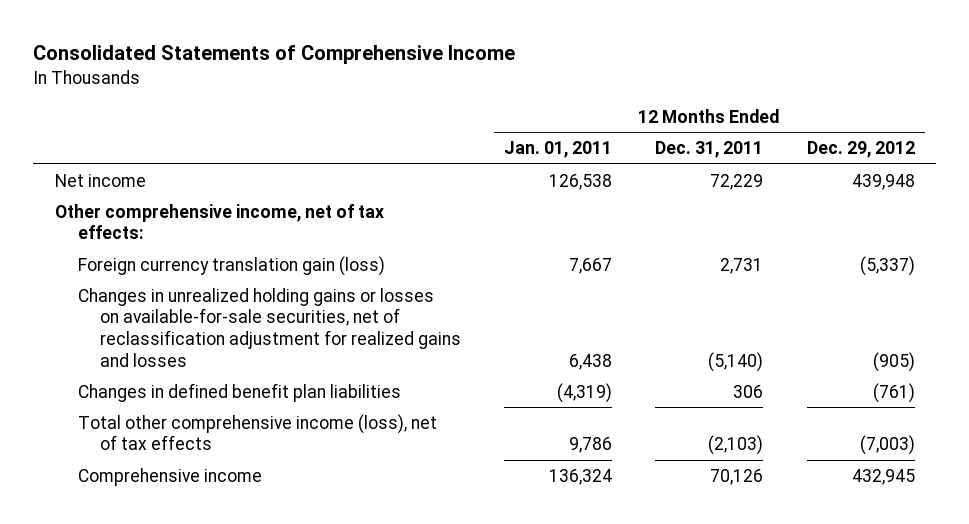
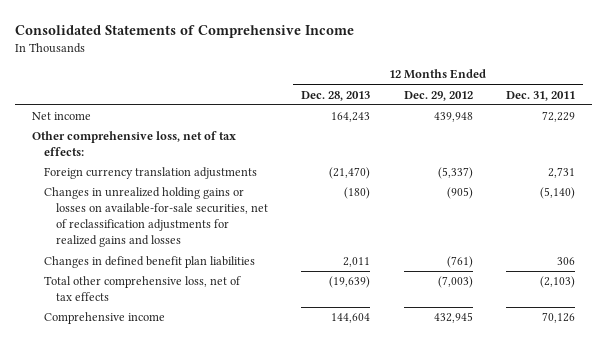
[504,141,613,159] Jan. 01, 2011 -> none
none -> [301,90,371,101] Dec. 28, 2013
[54,203,384,240] Other comprehensive income, net of tax effects: -> [31,131,236,157] Other comprehensive loss, net of tax effects:
[77,255,385,276] Foreign currency translation gain (loss) -> [43,167,257,180] Foreign currency translation adjustments
[77,287,462,367] Changes in unrealized holding gains or losses on available-for-sale securities, net of reclassification adjustment for realized gains and losses -> [43,187,269,248] Changes in unrealized holding gains or losses on available-for-sale securities, net of reclassification adjustments for realized gains and losses
[77,413,437,451] Total other comprehensive income (loss), net of tax effects -> [43,276,241,302] Total other comprehensive loss, net of tax effects

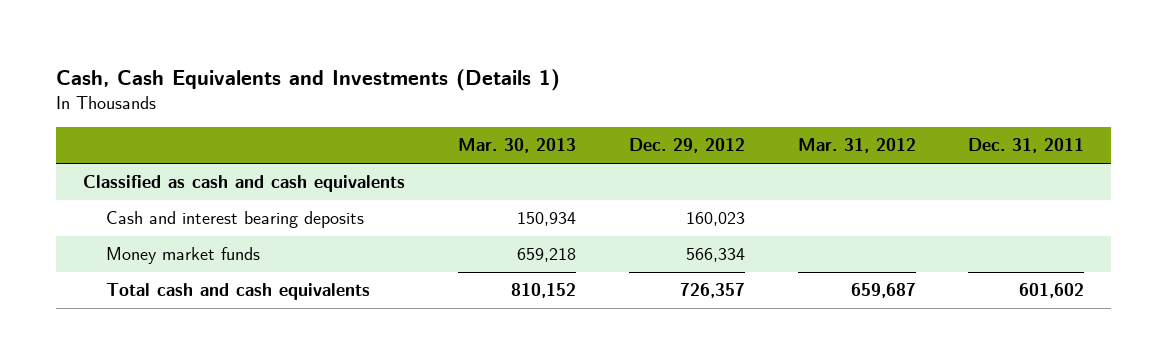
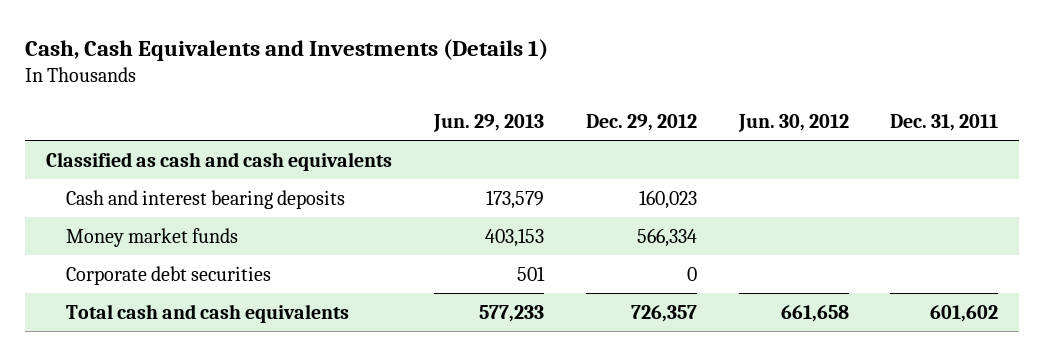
[457,138,576,154] Mar. 30, 2013 -> none
[797,138,916,154] Mar. 31, 2012 -> none
none -> [432,113,544,132] Jun. 29, 2013
none -> [737,113,849,132] Jun. 30, 2012
none -> [65,265,271,285] Corporate debt securities

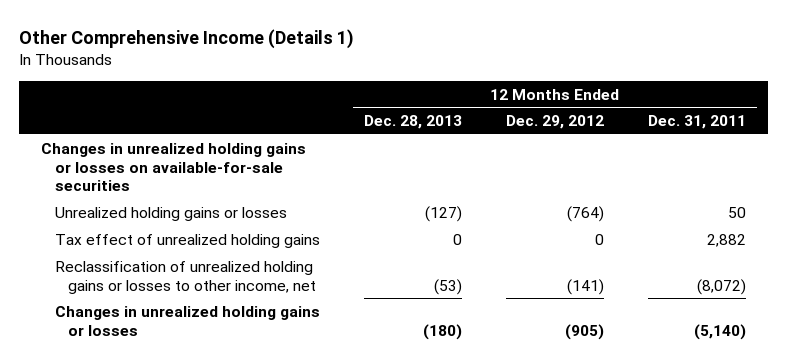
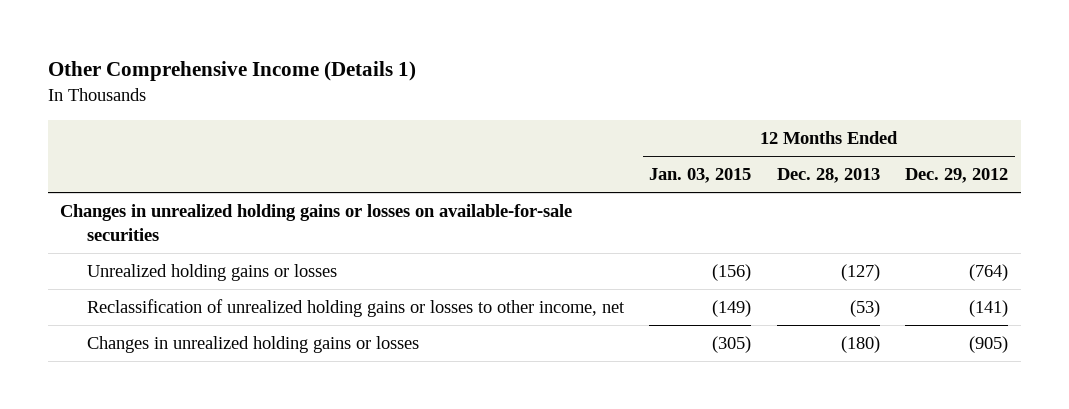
[647,115,746,130] Dec. 31, 2011 -> none
none -> [649,168,752,184] Jan. 03, 2015
[54,233,320,248] Tax effect of unrealized holding gains -> none

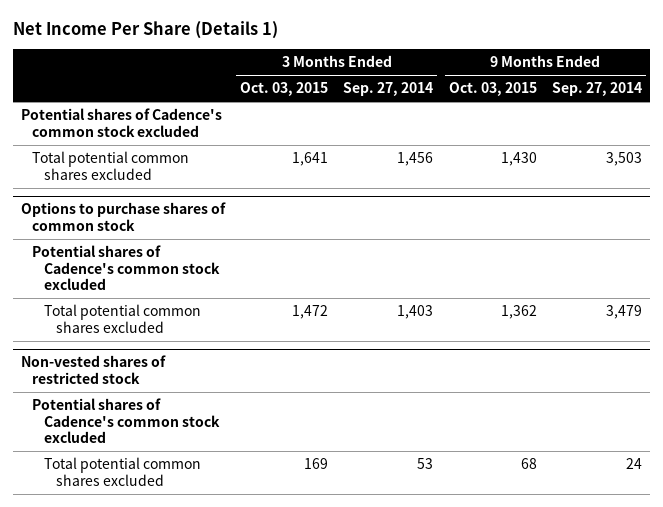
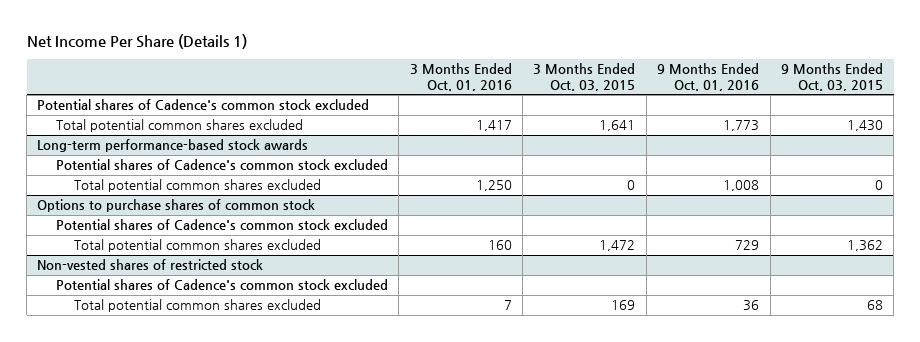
[343,82,434,97] Sep. 27, 2014 -> none
[551,82,642,97] Sep. 27, 2014 -> none
none -> [409,62,512,91] 3 Months Ended Oct. 01, 2016
none -> [657,62,760,91] 9 Months Ended Oct. 01, 2016
none -> [37,139,309,153] Long-term performance-based stock awards
none -> [55,159,388,171] Potential shares of Cadence's common stock excluded
none -> [74,179,322,193] Total potential common shares excluded

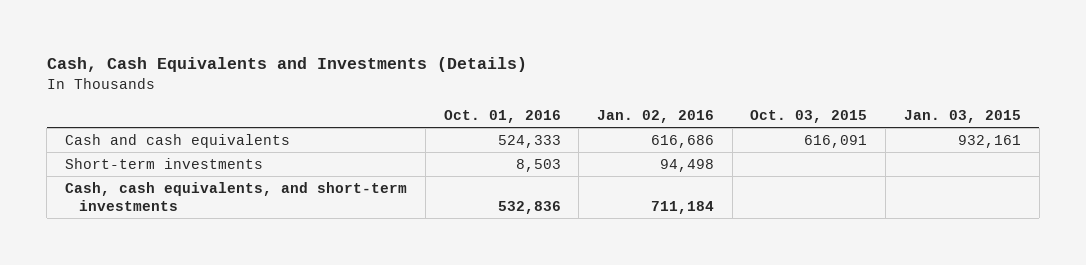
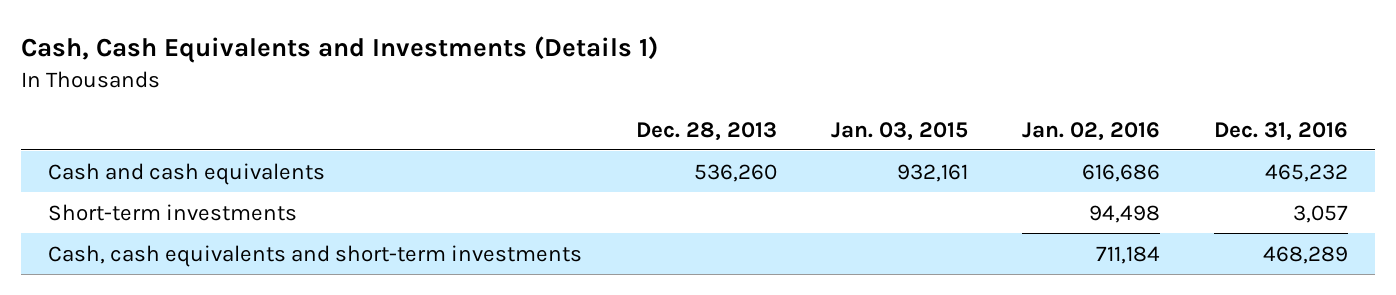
[46,57,527,73] Cash, Cash Equivalents and Investments (Details) -> [21,36,659,64] Cash, Cash Equivalents and Investments (Details 1)
[443,109,561,123] Oct. 01, 2016 -> none
[750,109,868,123] Oct. 03, 2015 -> none
none -> [636,121,778,141] Dec. 28, 2013
none -> [1213,121,1348,141] Dec. 31, 2016
[65,181,408,212] Cash, cash equivalents, and short-term investments -> [48,244,583,267] Cash, cash equivalents and short-term investments

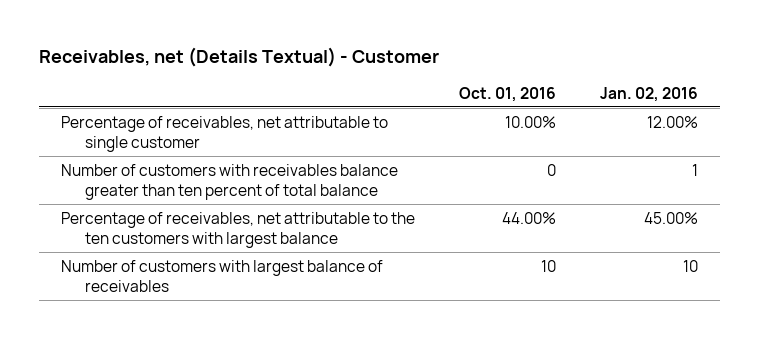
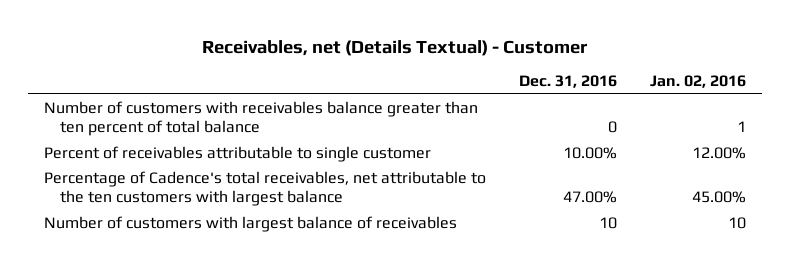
[459,86,557,102] Oct. 01, 2016 -> none
none -> [519,75,618,89] Dec. 31, 2016
[60,115,388,153] Percentage of receivables, net attributable to single customer -> none
none -> [44,145,432,162] Percent of receivables attributable to single customer
[60,211,415,249] Percentage of receivables, net attributable to the ten customers with largest balance -> [44,170,487,207] Percentage of Cadence's total receivables, net attributable to the ten customers with largest balance

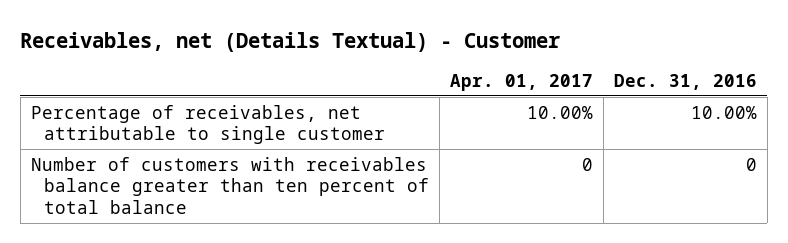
[650,75,747,89] Jan. 02, 2016 -> none
none -> [450,73,594,91] Apr. 01, 2017
none -> [30,104,386,145] Percentage of receivables, net attributable to single customer
[44,145,432,162] Percent of receivables attributable to single customer -> none
[44,170,487,207] Percentage of Cadence's total receivables, net attributable to the ten customers with largest balance -> none
[44,215,458,232] Number of customers with largest balance of receivables -> none

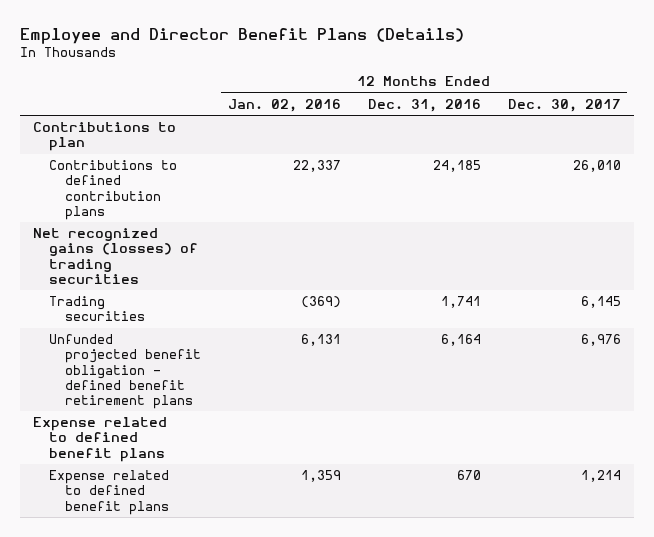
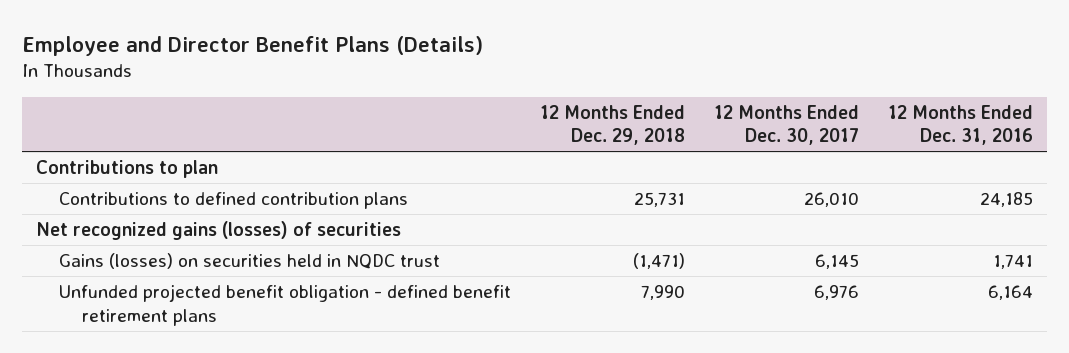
[227,99,341,113] Jan. 02, 2016 -> none
none -> [539,104,685,146] 12 Months Ended Dec. 29, 2018
[33,228,198,284] Net recognized gains (losses) of trading securities -> [36,221,402,241] Net recognized gains (losses) of securities
[48,296,145,322] Trading securities -> [58,253,440,270] Gains (losses) on securities held in NQDC trust
[33,417,168,462] Expense related to defined benefit plans -> none
[48,470,169,515] Expense related to defined benefit plans -> none

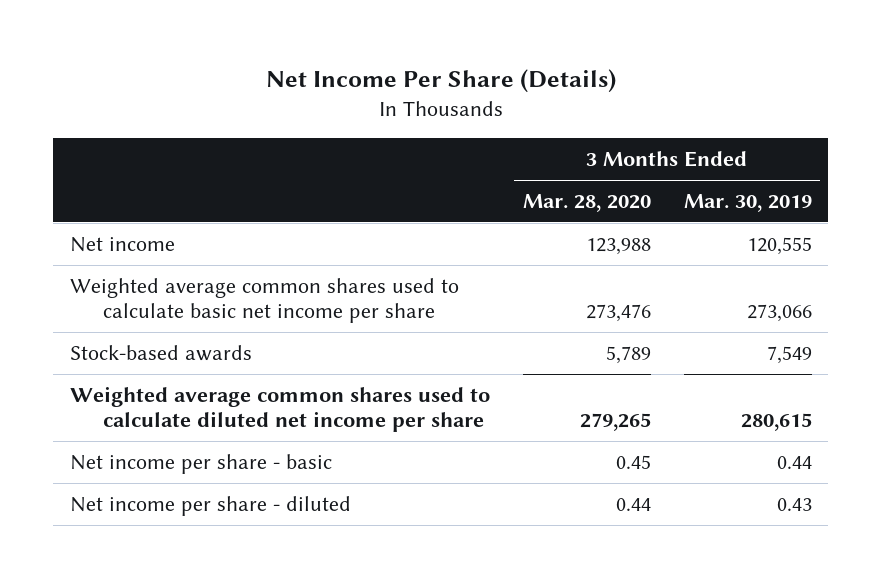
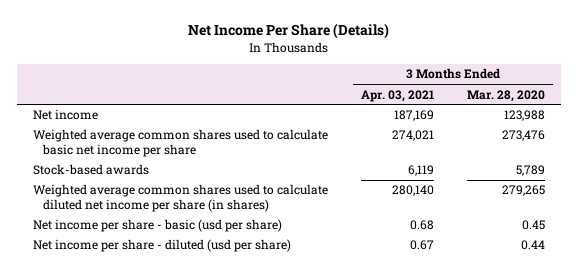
[683,194,812,213] Mar. 30, 2019 -> none
none -> [360,89,434,102] Apr. 03, 2021
[69,385,490,433] Weighted average common shares used to calculate diluted net income per share -> [33,184,329,212] Weighted average common shares used to calculate diluted net income per share (in shares)
[69,453,332,474] Net income per share - basic -> [33,219,283,233] Net income per share - basic (usd per share)
[69,495,351,516] Net income per share - diluted -> [33,239,292,253] Net income per share - diluted (usd per share)

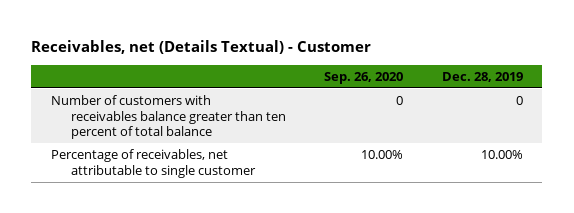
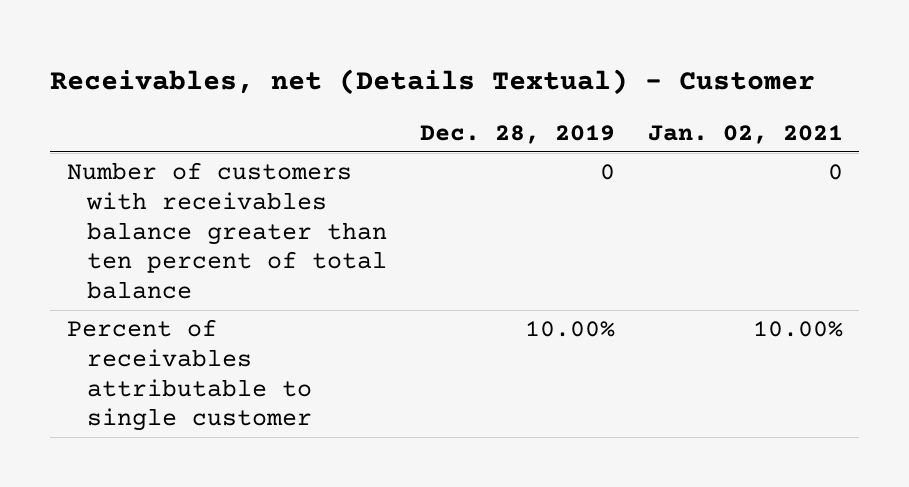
[324,71,404,84] Sep. 26, 2020 -> none
none -> [647,125,843,145] Jan. 02, 2021
[50,149,256,178] Percentage of receivables, net attributable to single customer -> [66,319,313,432] Percent of receivables attributable to single customer

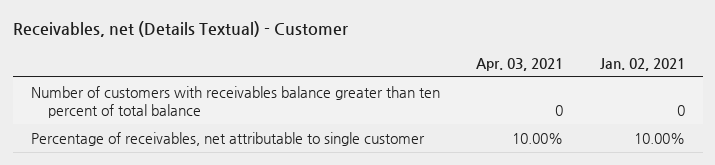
[419,125,615,145] Dec. 28, 2019 -> none
none -> [476,57,564,71] Apr. 03, 2021
[66,319,313,432] Percent of receivables attributable to single customer -> [30,131,425,146] Percentage of receivables, net attributable to single customer

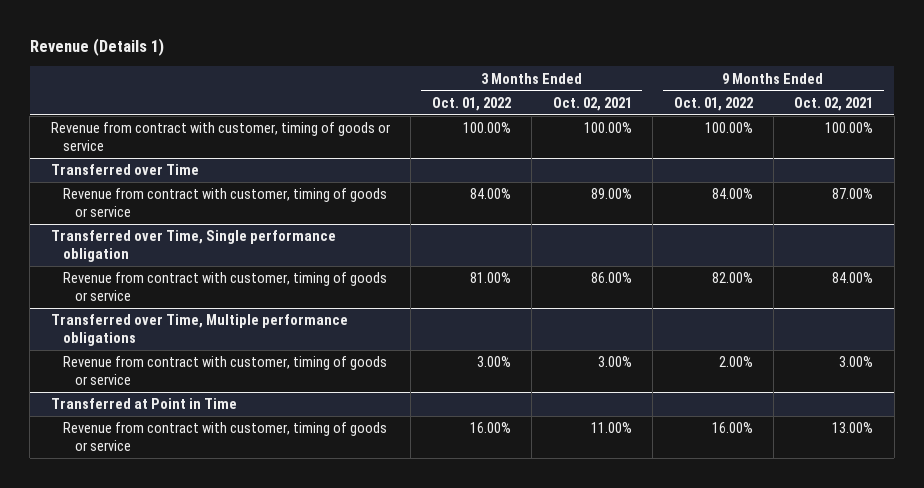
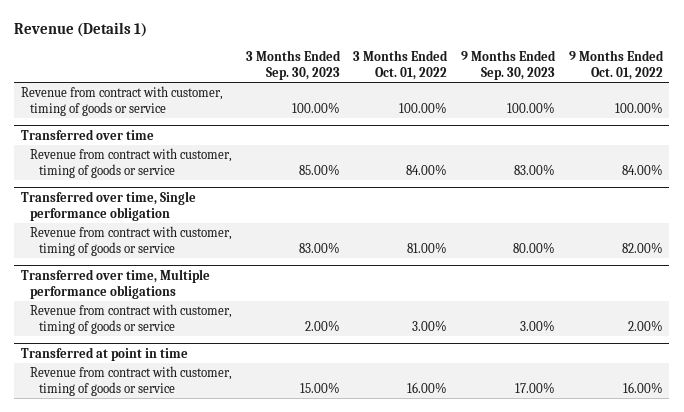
[552,96,632,111] Oct. 02, 2021 -> none
[794,96,874,111] Oct. 02, 2021 -> none
none -> [245,50,341,81] 3 Months Ended Sep. 30, 2023
none -> [461,50,557,81] 9 Months Ended Sep. 30, 2023
[50,164,199,176] Transferred over Time -> [21,128,155,140] Transferred over time
[50,230,336,262] Transferred over Time, Single performance obligation -> [21,190,197,221] Transferred over time, Single performance obligation
[50,314,348,346] Transferred over Time, Multiple performance obligations -> [21,268,211,299] Transferred over time, Multiple performance obligations
[50,398,237,410] Transferred at Point in Time -> [21,346,189,361] Transferred at point in time

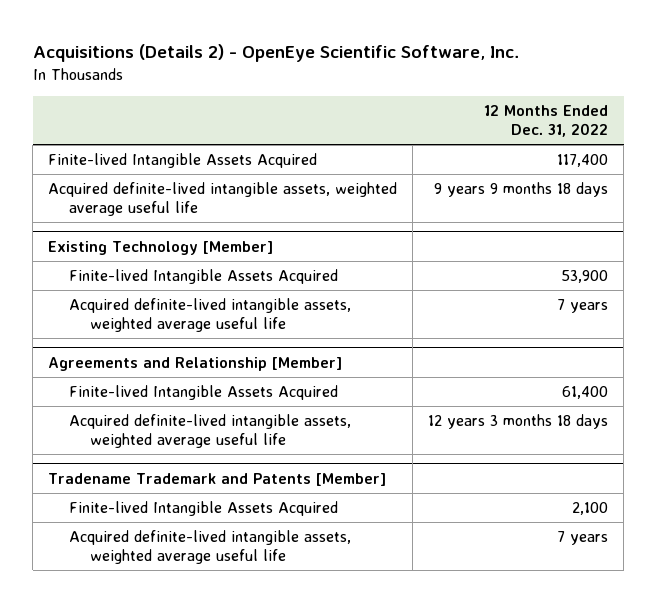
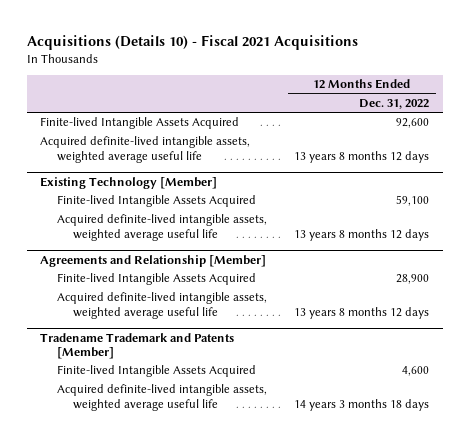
[32,43,519,62] Acquisitions (Details 2) - OpenEye Scientific Software, Inc. -> [26,34,358,50] Acquisitions (Details 10) - Fiscal 2021 Acquisitions
[557,154,609,168] 117,400 -> [396,118,430,129] 92,600
[434,182,609,198] 9 years 9 months 18 days -> [294,150,430,163] 13 years 8 months 12 days
[561,270,609,284] 53,900 -> [396,195,430,207] 59,100
[557,299,609,314] 7 years -> [294,228,430,241] 13 years 8 months 12 days
[562,386,609,400] 61,400 -> [396,274,430,285] 28,900
[428,414,609,430] 12 years 3 months 18 days -> [294,306,430,319] 13 years 8 months 12 days
[572,502,609,516] 2,100 -> [402,366,430,377] 4,600
[557,531,609,546] 7 years -> [294,398,430,411] 14 years 3 months 18 days

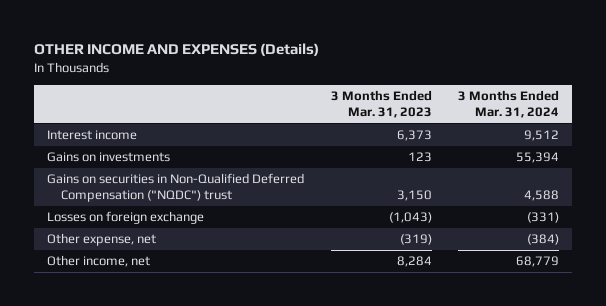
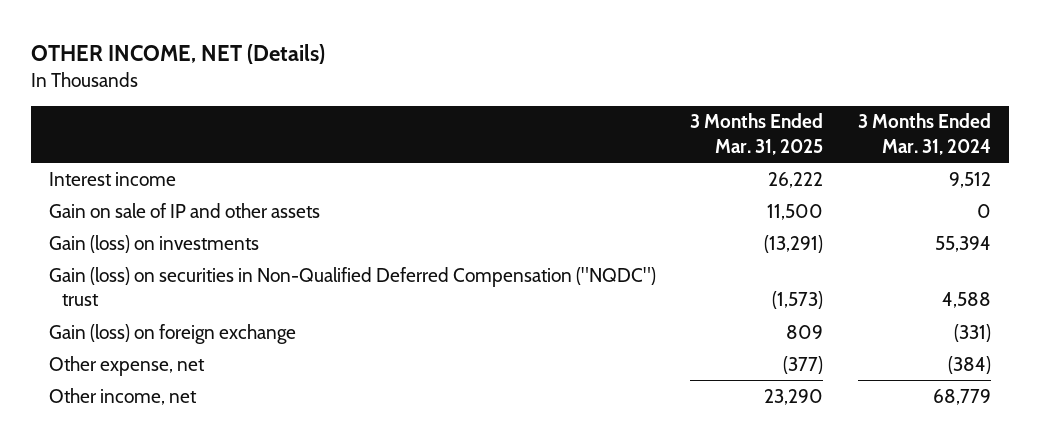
[34,43,320,57] OTHER INCOME AND EXPENSES (Details) -> [31,43,326,64] OTHER INCOME, NET (Details)
[330,89,432,118] 3 Months Ended Mar. 31, 2023 -> none
none -> [690,113,824,155] 3 Months Ended Mar. 31, 2025
none -> [48,202,320,218] Gain on sale of IP and other assets
[47,152,171,163] Gains on investments -> [48,234,259,253] Gain (loss) on investments
[47,173,305,203] Gains on securities in Non-Qualified Deferred Compensation ("NQDC") trust -> [48,266,656,307] Gain (loss) on securities in Non-Qualified Deferred Compensation ("NQDC") trust
[47,211,205,225] Losses on foreign exchange -> [48,323,296,344] Gain (loss) on foreign exchange

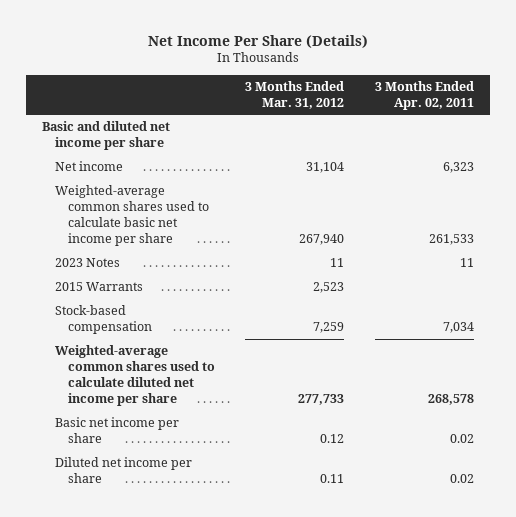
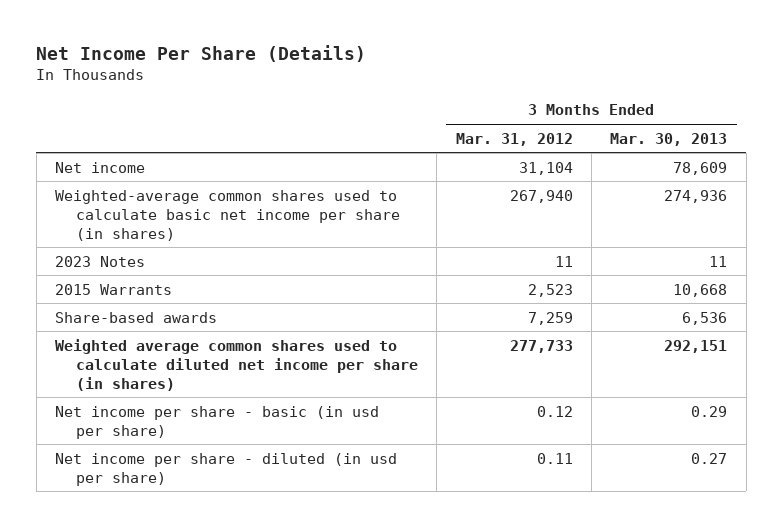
[375,80,475,111] 3 Months Ended Apr. 02, 2011 -> none
none -> [610,132,728,146] Mar. 30, 2013
[41,121,170,151] Basic and diluted net income per share -> none
[54,185,209,247] Weighted-average common shares used to calculate basic net income per share -> [55,189,400,241] Weighted-average common shares used to calculate basic net income per share (in shares)
[54,305,152,335] Stock-based compensation -> [55,311,218,323] Share-based awards
[54,345,215,407] Weighted-average common shares used to calculate diluted net income per share -> [55,338,418,391] Weighted average common shares used to calculate diluted net income per share (in shares)
[54,417,179,444] Basic net income per share -> [55,405,380,439] Net income per share - basic (in usd per share)
[54,457,192,484] Diluted net income per share -> [55,452,398,486] Net income per share - diluted (in usd per share)

